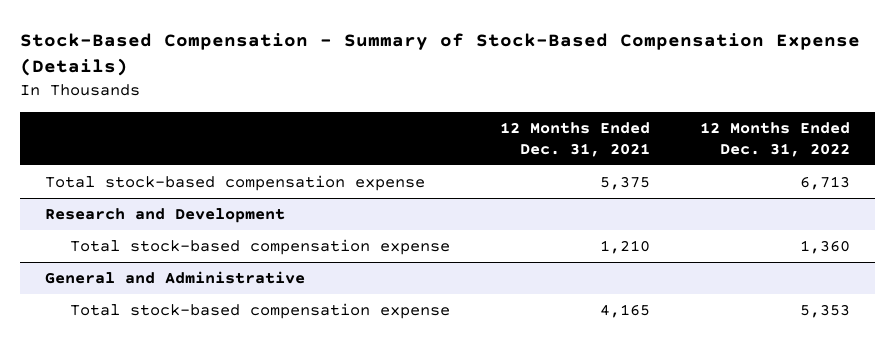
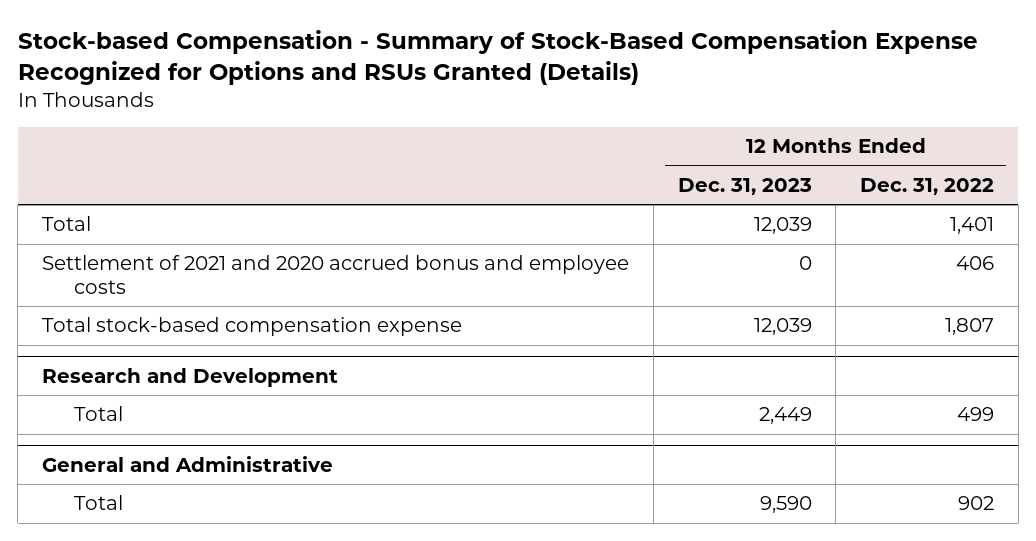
[19,33,860,77] Stock-Based Compensation - Summary of Stock-Based Compensation Expense (Details) -> [17,29,978,85] Stock-based Compensation - Summary of Stock-Based Compensation Expense Recognized for Options and RSUs Granted (Details)
[500,122,651,157] 12 Months Ended Dec. 31, 2021 -> none
none -> [677,177,812,195] Dec. 31, 2023
none -> [41,216,91,232] Total
none -> [41,255,629,294] Settlement of 2021 and 2020 accrued bonus and employee costs
[800,176,851,191] 6,713 -> [945,318,995,336] 1,807
[70,239,451,256] Total stock-based compensation expense -> [73,406,123,422] Total
[800,240,851,255] 1,360 -> [957,407,995,422] 499
[70,303,451,320] Total stock-based compensation expense -> [73,495,123,511] Total
[800,304,851,319] 5,353 -> [958,496,995,511] 902

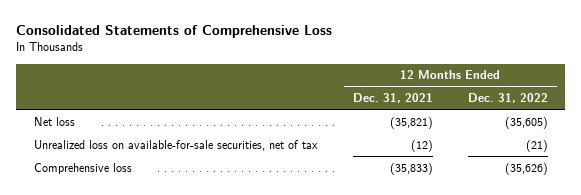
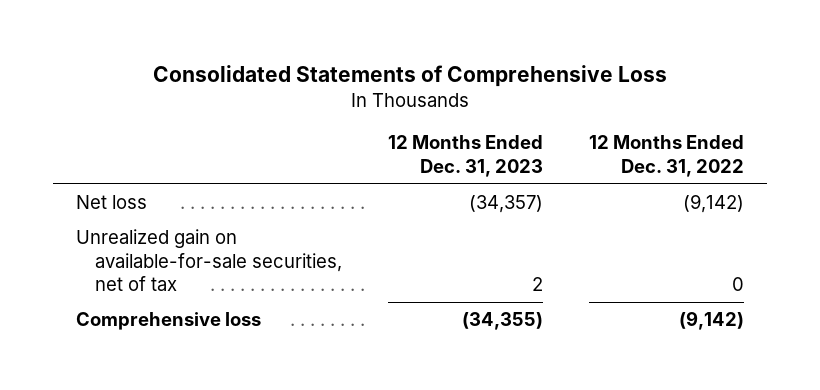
[352,93,433,104] Dec. 31, 2021 -> none
none -> [387,135,543,177] 12 Months Ended Dec. 31, 2023
[504,116,548,129] (35,605) -> [682,194,744,214] (9,142)
[33,139,318,151] Unrealized loss on available-for-sale securities, net of tax -> [76,229,342,291] Unrealized gain on available-for-sale securities, net of tax
[525,139,548,152] (21) -> [731,276,744,291] 0
[504,162,548,175] (35,626) -> [678,311,744,331] (9,142)

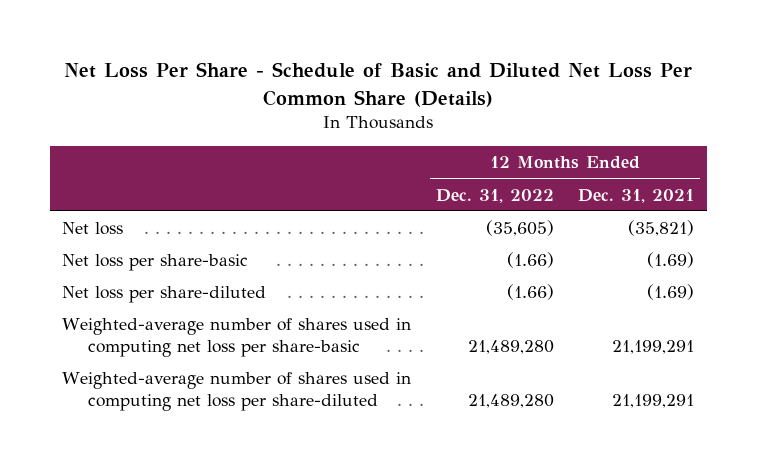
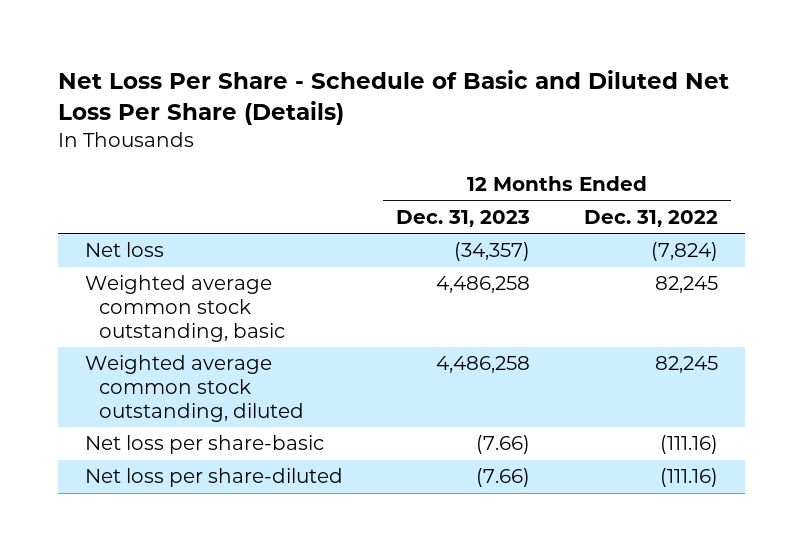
[64,62,693,107] Net Loss Per Share - Schedule of Basic and Diluted Net Loss Per Common Share (Details) -> [57,70,729,126] Net Loss Per Share - Schedule of Basic and Diluted Net Loss Per Share (Details)
[578,188,695,203] Dec. 31, 2021 -> none
none -> [396,209,531,227] Dec. 31, 2023
[62,318,412,357] Weighted-average number of shares used in computing net loss per share-basic -> none
[62,372,412,411] Weighted-average number of shares used in computing net loss per share-diluted -> none
[485,220,554,237] (35,605) -> [650,242,718,262] (7,824)
none -> [84,275,285,342] Weighted average common stock outstanding, basic
none -> [84,355,304,422] Weighted average common stock outstanding, diluted
[506,252,554,269] (1.66) -> [659,435,718,455] (111.16)
[506,284,554,301] (1.66) -> [659,468,718,488] (111.16)

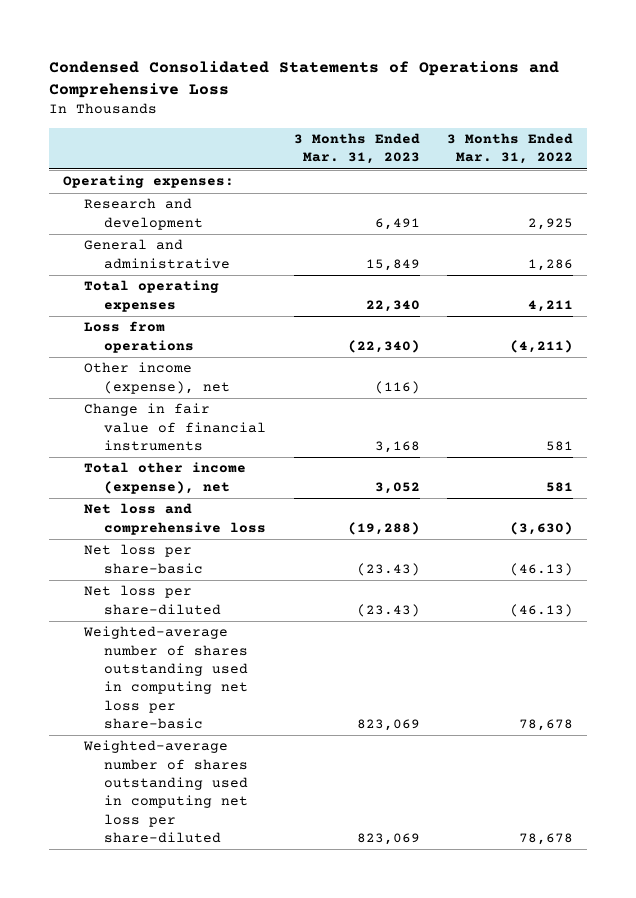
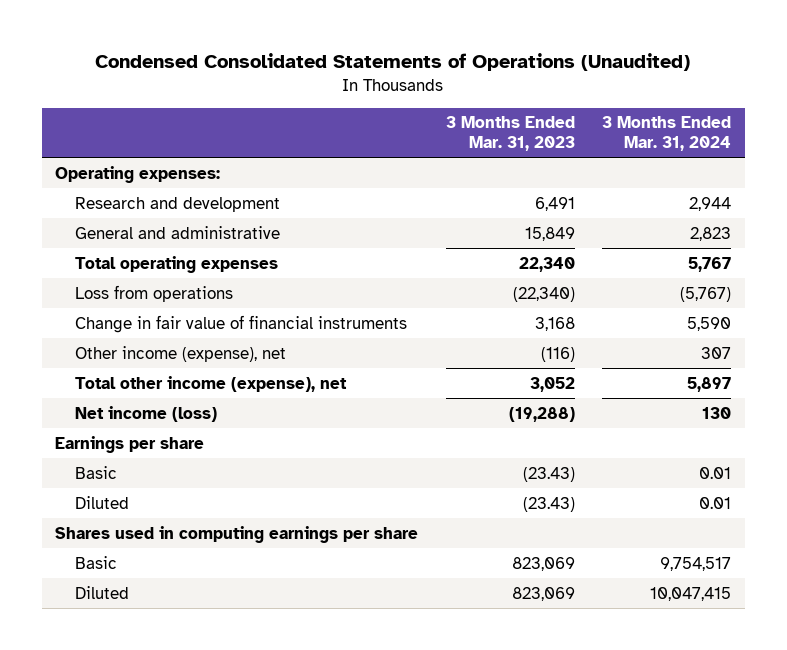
[49,60,560,98] Condensed Consolidated Statements of Operations and Comprehensive Loss -> [95,52,691,71] Condensed Consolidated Statements of Operations (Unaudited)
[447,133,574,165] 3 Months Ended Mar. 31, 2022 -> none
none -> [602,116,732,152] 3 Months Ended Mar. 31, 2024
[83,362,231,394] Other income (expense), net -> [75,345,287,362] Other income (expense), net
[83,503,267,535] Net loss and comprehensive loss -> [75,405,218,422] Net income (loss)
none -> [55,435,205,453] Earnings per share
[83,544,204,574] Net loss per share-basic -> [75,465,118,479] Basic
[83,585,222,615] Net loss per share-diluted -> [75,495,130,509] Diluted
none -> [55,525,419,543] Shares used in computing earnings per share
[82,626,249,730] Weighted-average number of shares outstanding used in computing net loss per share-basic -> [75,555,118,569] Basic
[82,740,249,844] Weighted-average number of shares outstanding used in computing net loss per share-diluted -> [75,585,130,599] Diluted

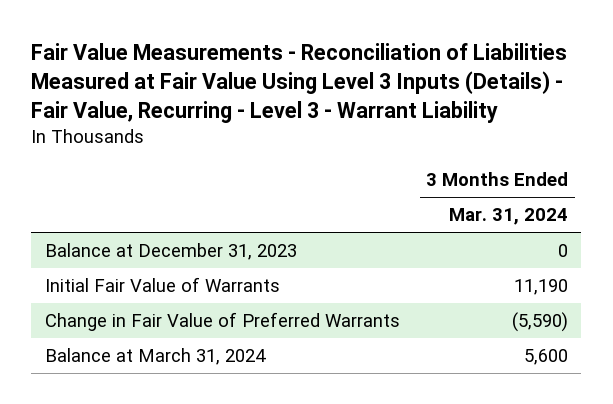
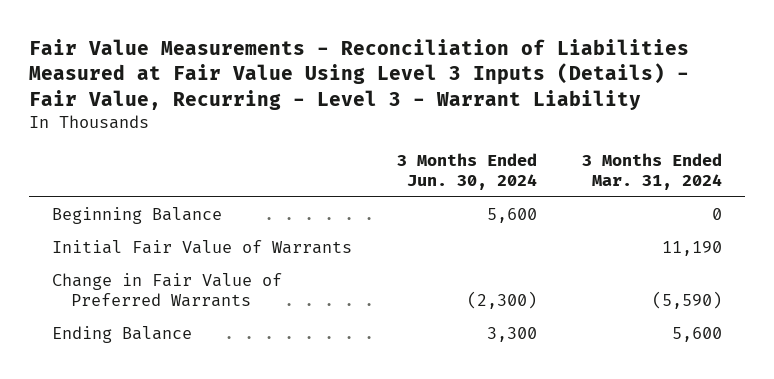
none -> [397,153,538,191] 3 Months Ended Jun. 30, 2024
[44,243,297,261] Balance at December 31, 2023 -> [51,207,222,225] Beginning Balance
[44,348,266,366] Balance at March 31, 2024 -> [51,326,192,344] Ending Balance

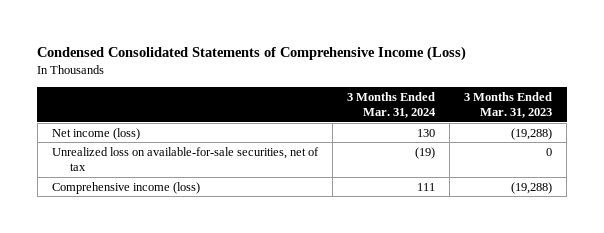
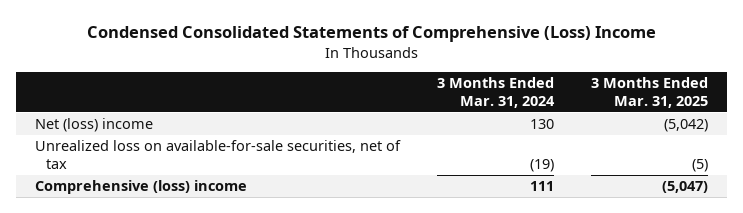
[37,45,467,61] Condensed Consolidated Statements of Comprehensive Income (Loss) -> [86,26,656,43] Condensed Consolidated Statements of Comprehensive (Loss) Income
[464,91,553,119] 3 Months Ended Mar. 31, 2023 -> none
none -> [591,77,709,108] 3 Months Ended Mar. 31, 2025
[51,127,140,140] Net income (loss) -> [34,118,153,133] Net (loss) income
[51,181,200,194] Comprehensive income (loss) -> [34,180,247,195] Comprehensive (loss) income

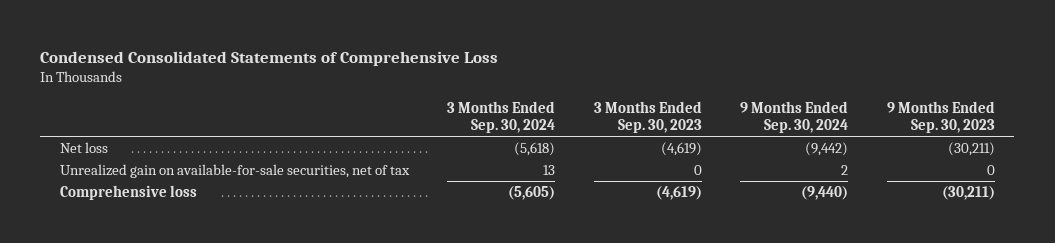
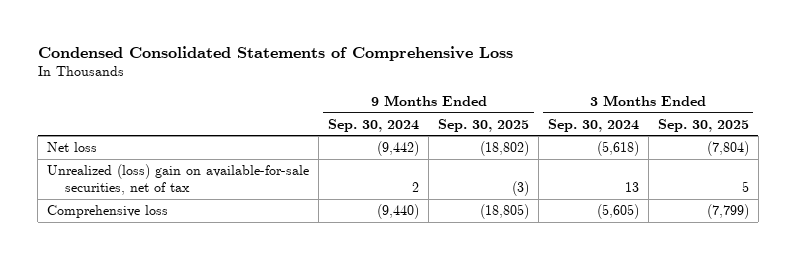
[593,100,702,134] 3 Months Ended Sep. 30, 2023 -> none
[886,100,995,134] 9 Months Ended Sep. 30, 2023 -> none
none -> [437,118,529,132] Sep. 30, 2025
none -> [657,118,749,132] Sep. 30, 2025
[59,163,410,178] Unrealized gain on available-for-sale securities, net of tax -> [47,164,310,196] Unrealized (loss) gain on available-for-sale securities, net of tax

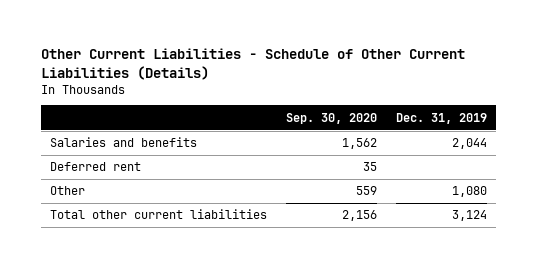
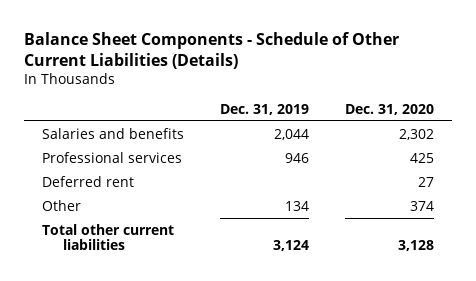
[41,48,466,80] Other Current Liabilities - Schedule of Other Current Liabilities (Details) -> [24,31,400,69] Balance Sheet Components - Schedule of Other Current Liabilities (Details)
[286,112,378,124] Sep. 30, 2020 -> none
none -> [345,103,435,115] Dec. 31, 2020
none -> [42,151,183,163] Professional services
[451,186,487,198] 1,080 -> [285,200,310,211] 134

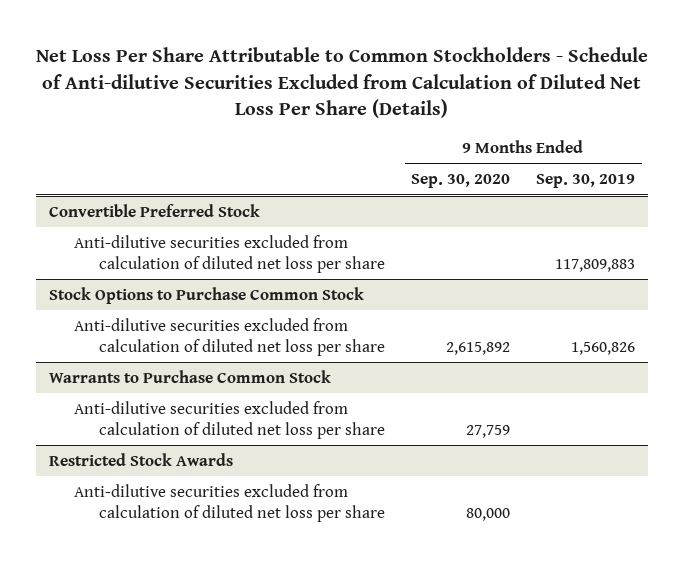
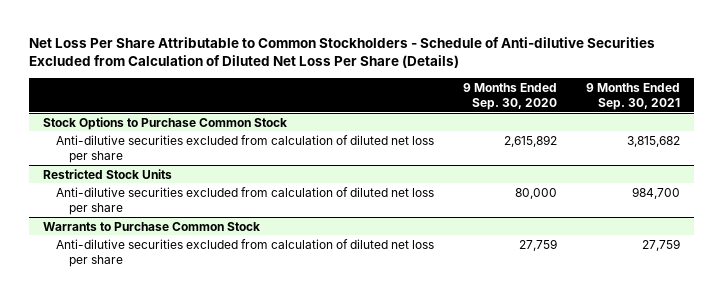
[536,174,636,189] Sep. 30, 2019 -> none
none -> [586,82,681,110] 9 Months Ended Sep. 30, 2021
[48,203,260,217] Convertible Preferred Stock -> none
[74,234,386,273] Anti-dilutive securities excluded from calculation of diluted net loss per share -> none
none -> [43,168,173,179] Restricted Stock Units
none -> [56,186,435,215] Anti-dilutive securities excluded from calculation of diluted net loss per share
[48,452,233,466] Restricted Stock Awards -> none
[74,483,386,522] Anti-dilutive securities excluded from calculation of diluted net loss per share -> none

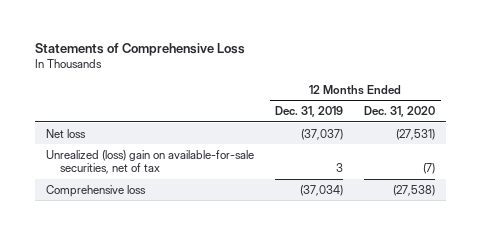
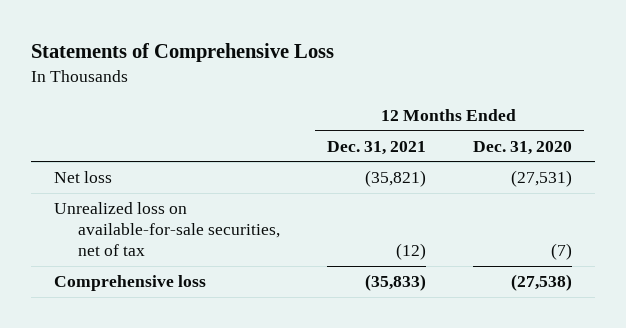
[275,106,344,118] Dec. 31, 2019 -> none
none -> [326,140,426,155] Dec. 31, 2021
[46,149,255,175] Unrealized (loss) gain on available-for-sale securities, net of tax -> [54,202,280,257] Unrealized loss on available-for-sale securities, net of tax

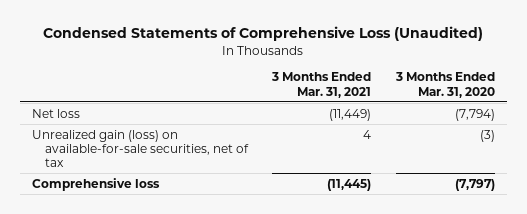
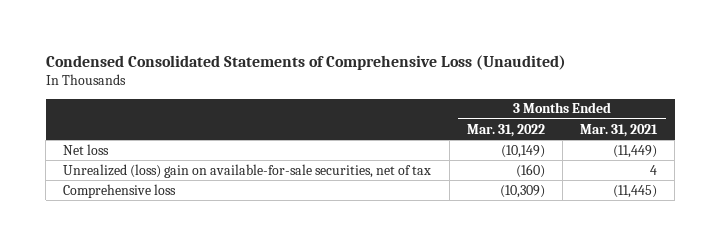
[43,26,484,42] Condensed Statements of Comprehensive Loss (Unaudited) -> [45,54,566,70] Condensed Consolidated Statements of Comprehensive Loss (Unaudited)
[394,72,495,98] 3 Months Ended Mar. 31, 2020 -> none
none -> [466,123,545,137] Mar. 31, 2022
[31,129,249,168] Unrealized gain (loss) on available-for-sale securities, net of tax -> [63,163,432,178] Unrealized (loss) gain on available-for-sale securities, net of tax

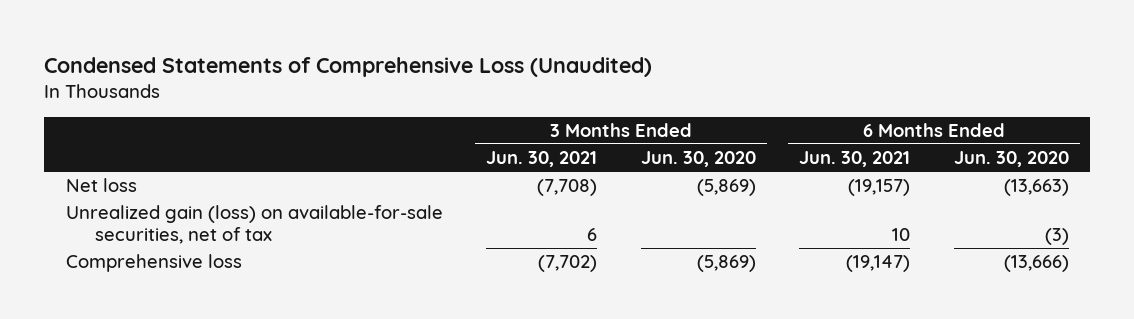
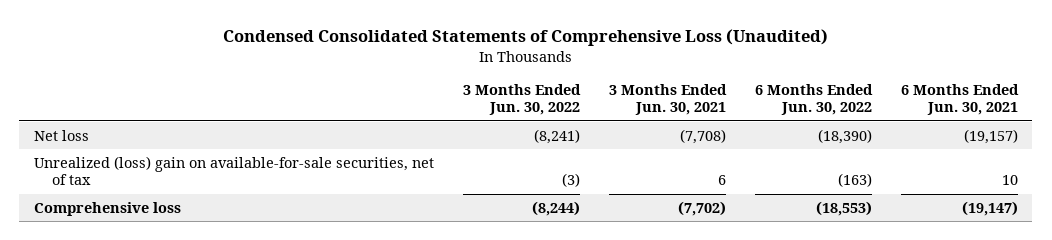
[43,56,652,77] Condensed Statements of Comprehensive Loss (Unaudited) -> [222,28,828,46] Condensed Consolidated Statements of Comprehensive Loss (Unaudited)
[640,151,756,168] Jun. 30, 2020 -> none
[953,151,1069,168] Jun. 30, 2020 -> none
none -> [462,83,581,116] 3 Months Ended Jun. 30, 2022
none -> [754,83,873,116] 6 Months Ended Jun. 30, 2022
[65,205,443,245] Unrealized gain (loss) on available-for-sale securities, net of tax -> [33,155,434,186] Unrealized (loss) gain on available-for-sale securities, net of tax

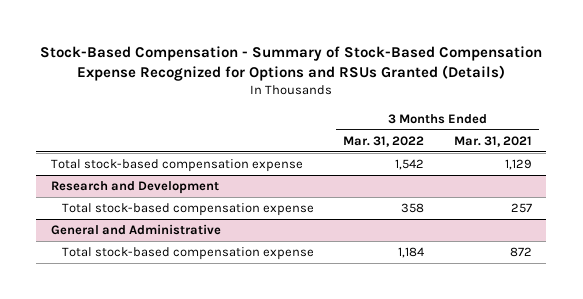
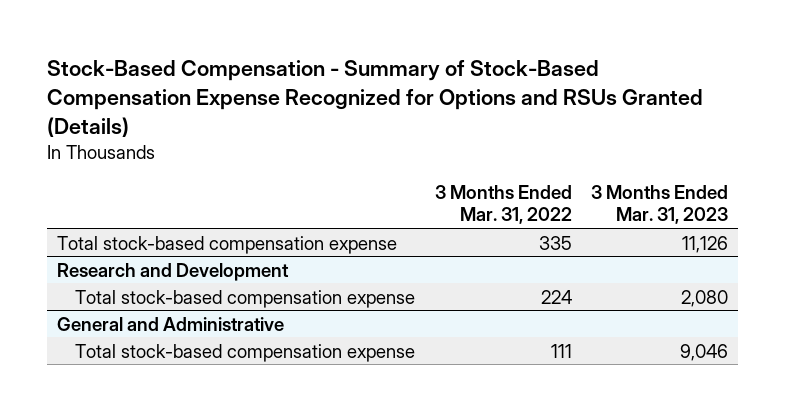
[453,135,532,147] Mar. 31, 2021 -> none
none -> [591,184,729,225] 3 Months Ended Mar. 31, 2023
[395,159,425,171] 1,542 -> [538,235,572,250] 335
[401,203,425,214] 358 -> [540,289,572,304] 224
[398,247,425,259] 1,184 -> [550,343,572,358] 111

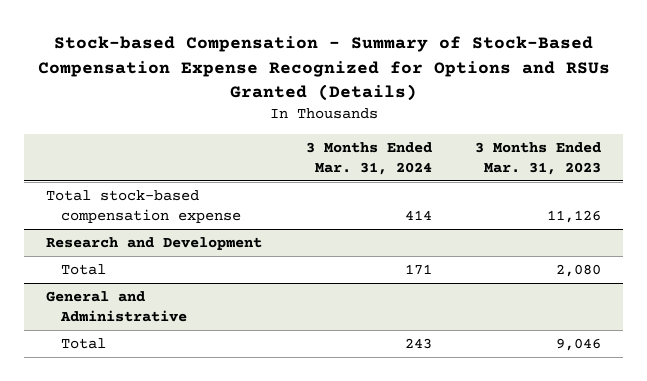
[47,60,704,138] Stock-Based Compensation - Summary of Stock-Based Compensation Expense Recognized for Options and RSUs Granted (Details) -> [37,36,610,102] Stock-based Compensation - Summary of Stock-Based Compensation Expense Recognized for Options and RSUs Granted (Details)
[434,184,572,225] 3 Months Ended Mar. 31, 2022 -> none
none -> [305,142,432,175] 3 Months Ended Mar. 31, 2024
[74,289,415,308] Total stock-based compensation expense -> [61,264,107,276] Total
[74,343,415,362] Total stock-based compensation expense -> [61,338,107,350] Total

